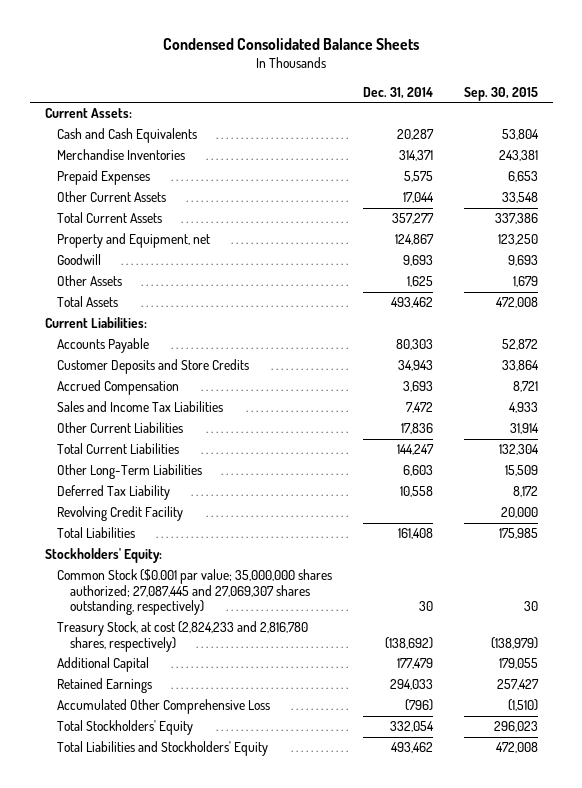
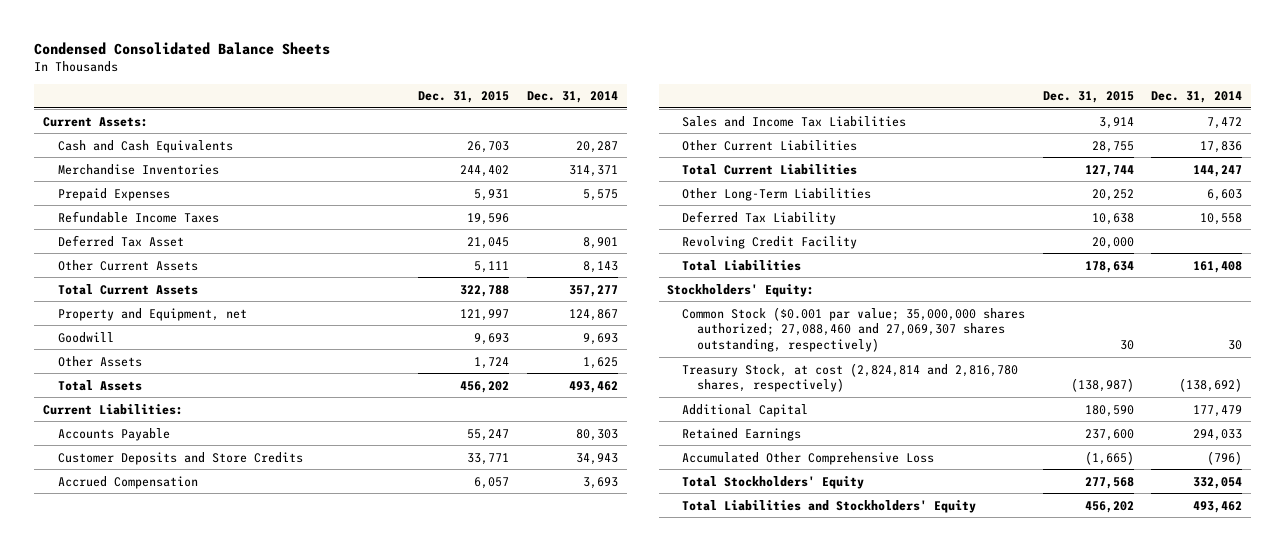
[463,87,538,102] Sep. 30, 2015 -> none
none -> [418,91,510,104] Dec. 31, 2015
none -> [57,210,219,223] Refundable Income Taxes
none -> [57,234,184,247] Deferred Tax Asset
[402,192,434,204] 17,044 -> [582,260,618,273] 8,143
[57,569,333,616] Common Stock ($0.001 par value; 35,000,000 shares authorized; 27,087,445 and 27,069,307 shares outstanding, respectively) -> [682,306,1026,352] Common Stock ($0.001 par value; 35,000,000 shares authorized; 27,088,460 and 27,069,307 shares outstanding, respectively)
[57,621,309,652] Treasury Stock, at cost (2,824,233 and 2,816,780 shares, respectively) -> [682,362,1019,393] Treasury Stock, at cost (2,824,814 and 2,816,780 shares, respectively)

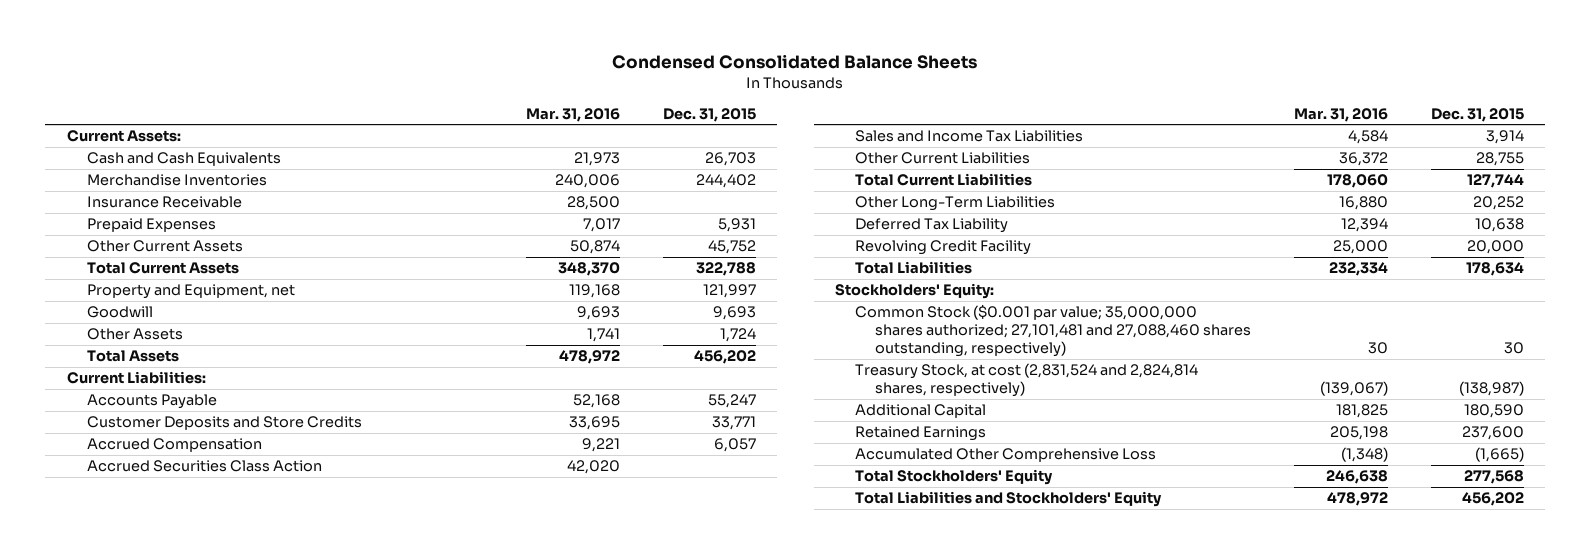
[526,91,618,104] Dec. 31, 2014 -> none
none -> [525,107,620,122] Mar. 31, 2016
none -> [86,196,242,209] Insurance Receivable
[57,210,219,223] Refundable Income Taxes -> none
[57,234,184,247] Deferred Tax Asset -> none
[474,260,510,273] 5,111 -> [707,240,756,255] 45,752
none -> [86,460,322,473] Accrued Securities Class Action
[682,306,1026,352] Common Stock ($0.001 par value; 35,000,000 shares authorized; 27,088,460 and 27,069,307 shares outstanding, respectively) -> [855,305,1252,358] Common Stock ($0.001 par value; 35,000,000 shares authorized; 27,101,481 and 27,088,460 shares outstanding, respectively)
[682,362,1019,393] Treasury Stock, at cost (2,824,814 and 2,816,780 shares, respectively) -> [855,363,1199,398] Treasury Stock, at cost (2,831,524 and 2,824,814 shares, respectively)

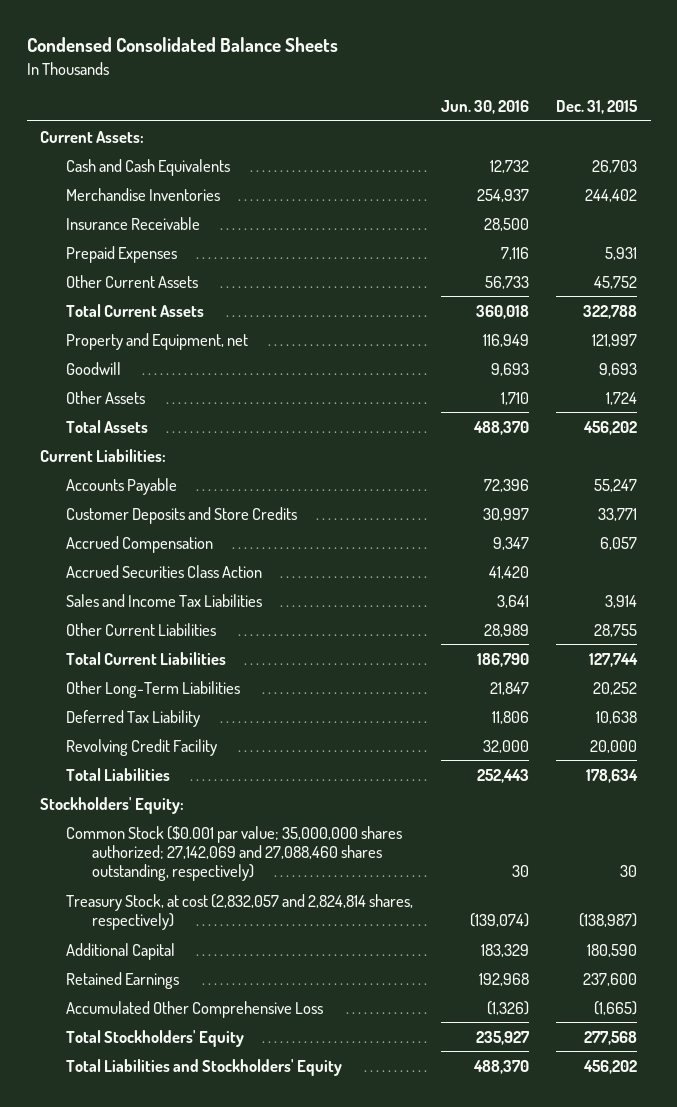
[525,107,620,122] Mar. 31, 2016 -> none
none -> [440,100,529,115] Jun. 30, 2016
[855,305,1252,358] Common Stock ($0.001 par value; 35,000,000 shares authorized; 27,101,481 and 27,088,460 shares outstanding, respectively) -> [66,825,403,882] Common Stock ($0.001 par value; 35,000,000 shares authorized; 27,142,069 and 27,088,460 shares outstanding, respectively)
[855,363,1199,398] Treasury Stock, at cost (2,831,524 and 2,824,814 shares, respectively) -> [66,893,414,931] Treasury Stock, at cost (2,832,057 and 2,824,814 shares, respectively)

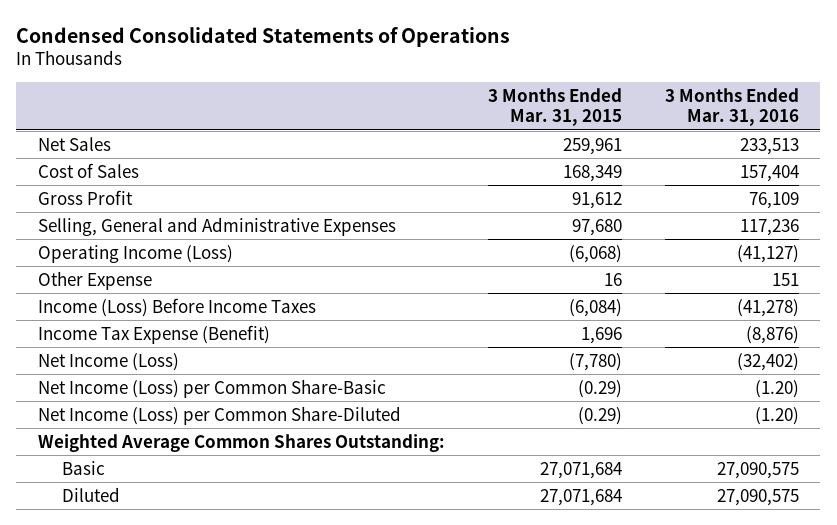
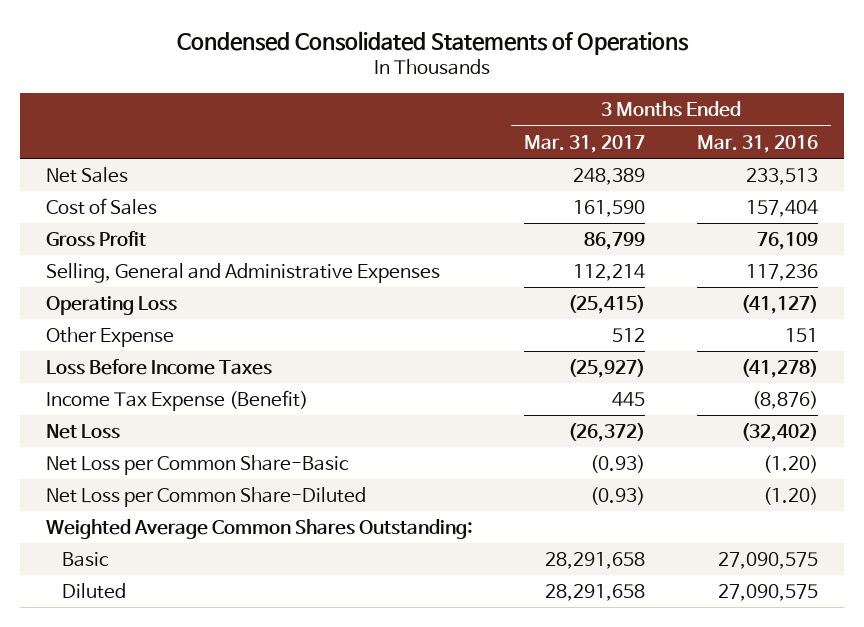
[487,87,622,127] 3 Months Ended Mar. 31, 2015 -> none
none -> [524,134,646,153] Mar. 31, 2017
[37,244,233,263] Operating Income (Loss) -> [45,295,177,315] Operating Loss
[37,297,316,317] Income (Loss) Before Income Taxes -> [45,358,272,375] Loss Before Income Taxes
[37,352,179,371] Net Income (Loss) -> [45,423,120,439] Net Loss
[37,378,386,398] Net Income (Loss) per Common Share-Basic -> [45,454,349,475] Net Loss per Common Share-Basic
[37,405,401,425] Net Income (Loss) per Common Share-Diluted -> [45,486,366,507] Net Loss per Common Share-Diluted

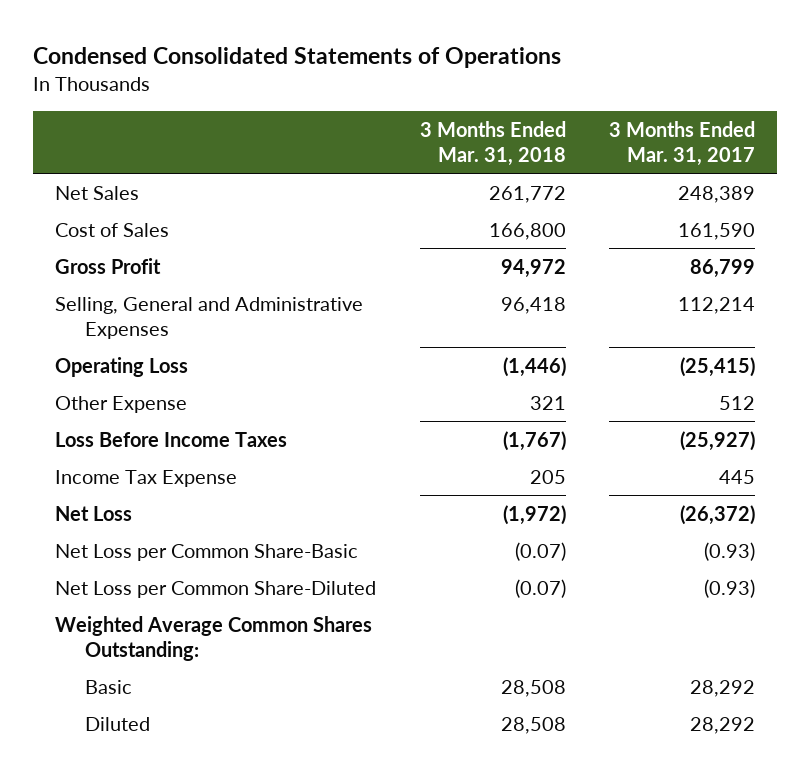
[697,134,819,153] Mar. 31, 2016 -> none
none -> [419,120,566,166] 3 Months Ended Mar. 31, 2018
[45,389,308,411] Income Tax Expense (Benefit) -> [54,469,237,487] Income Tax Expense
[545,551,646,569] 28,291,658 -> [690,679,756,697] 28,292
[545,583,646,601] 28,291,658 -> [690,716,756,734] 28,292

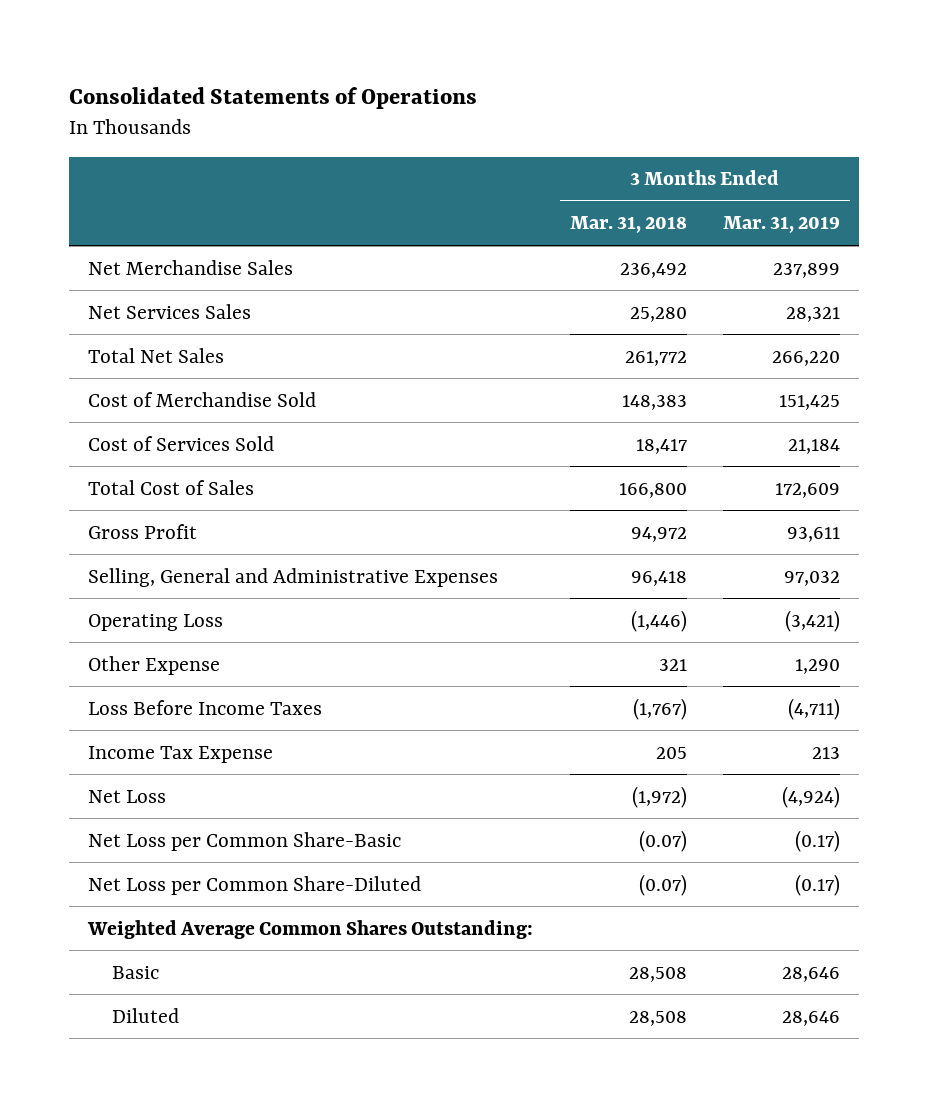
[32,47,561,69] Condensed Consolidated Statements of Operations -> [69,87,478,110] Consolidated Statements of Operations
[609,120,756,166] 3 Months Ended Mar. 31, 2017 -> none
none -> [723,216,841,234] Mar. 31, 2019
none -> [87,259,293,275] Net Merchandise Sales
none -> [87,303,251,319] Net Services Sales
[54,185,139,200] Net Sales -> [87,347,224,363] Total Net Sales
none -> [87,391,316,407] Cost of Merchandise Sold
none -> [87,435,274,451] Cost of Services Sold
[54,222,169,237] Cost of Sales -> [87,479,254,495] Total Cost of Sales

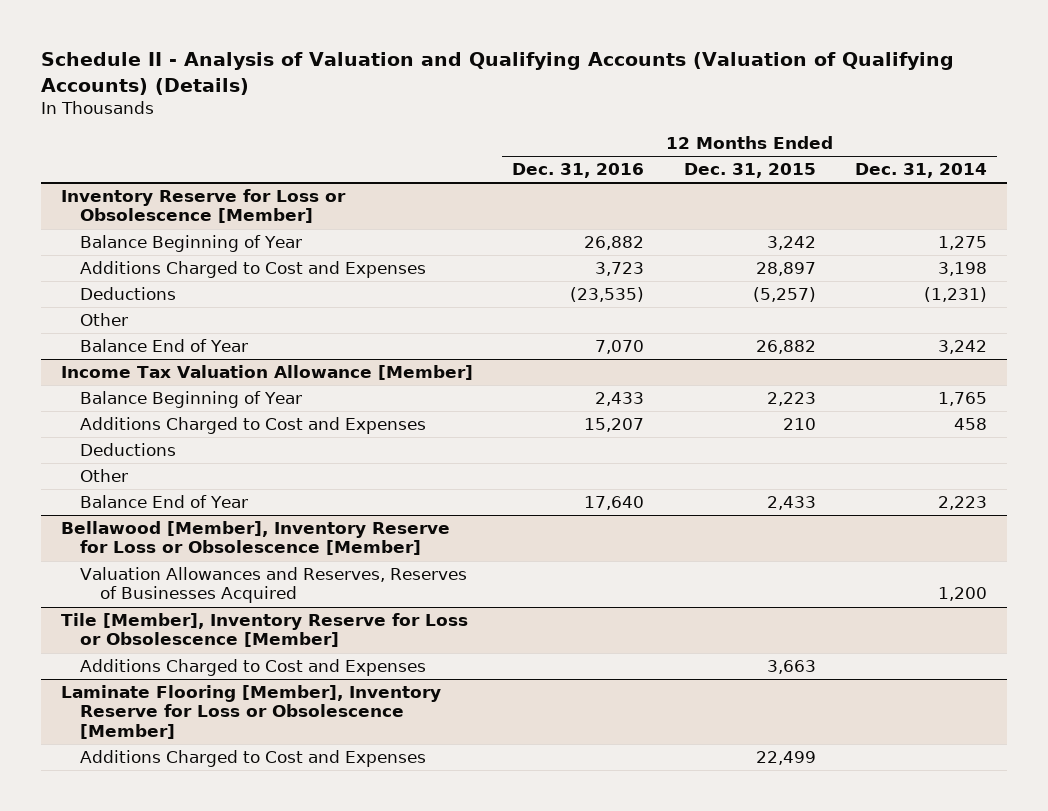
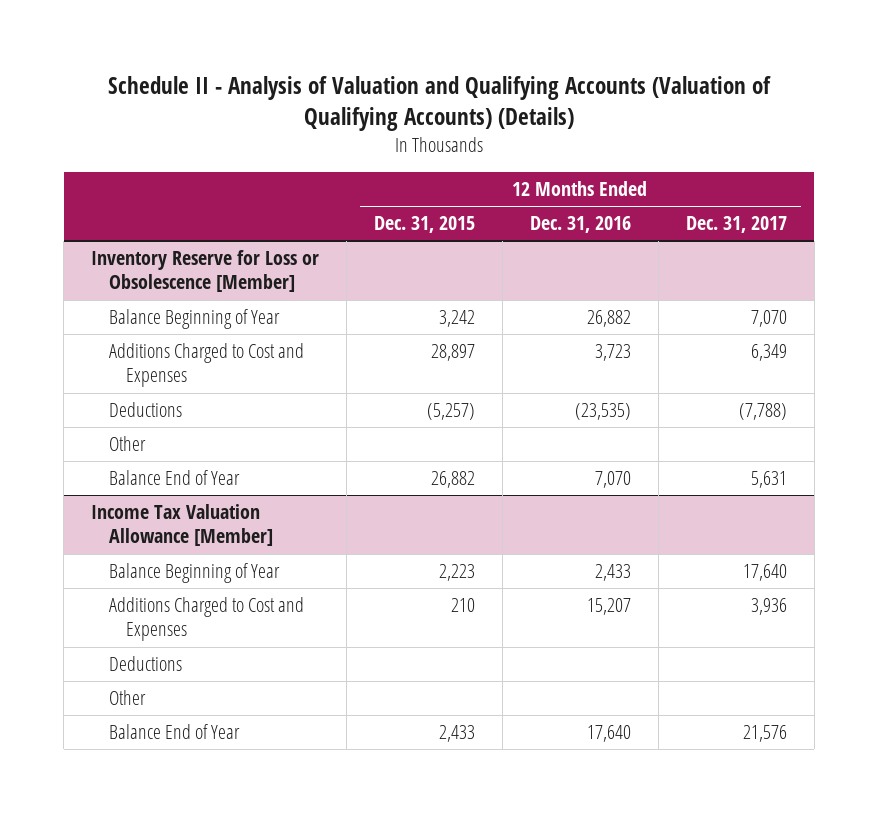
[855,163,988,179] Dec. 31, 2014 -> none
none -> [685,216,787,234] Dec. 31, 2017
[60,521,450,556] Bellawood [Member], Inventory Reserve for Loss or Obsolescence [Member] -> none
[80,567,468,604] Valuation Allowances and Reserves, Reserves of Businesses Acquired -> none
[60,613,468,648] Tile [Member], Inventory Reserve for Loss or Obsolescence [Member] -> none
[80,659,427,677] Additions Charged to Cost and Expenses -> none
[60,685,441,739] Laminate Flooring [Member], Inventory Reserve for Loss or Obsolescence [Member] -> none
[80,750,427,768] Additions Charged to Cost and Expenses -> none

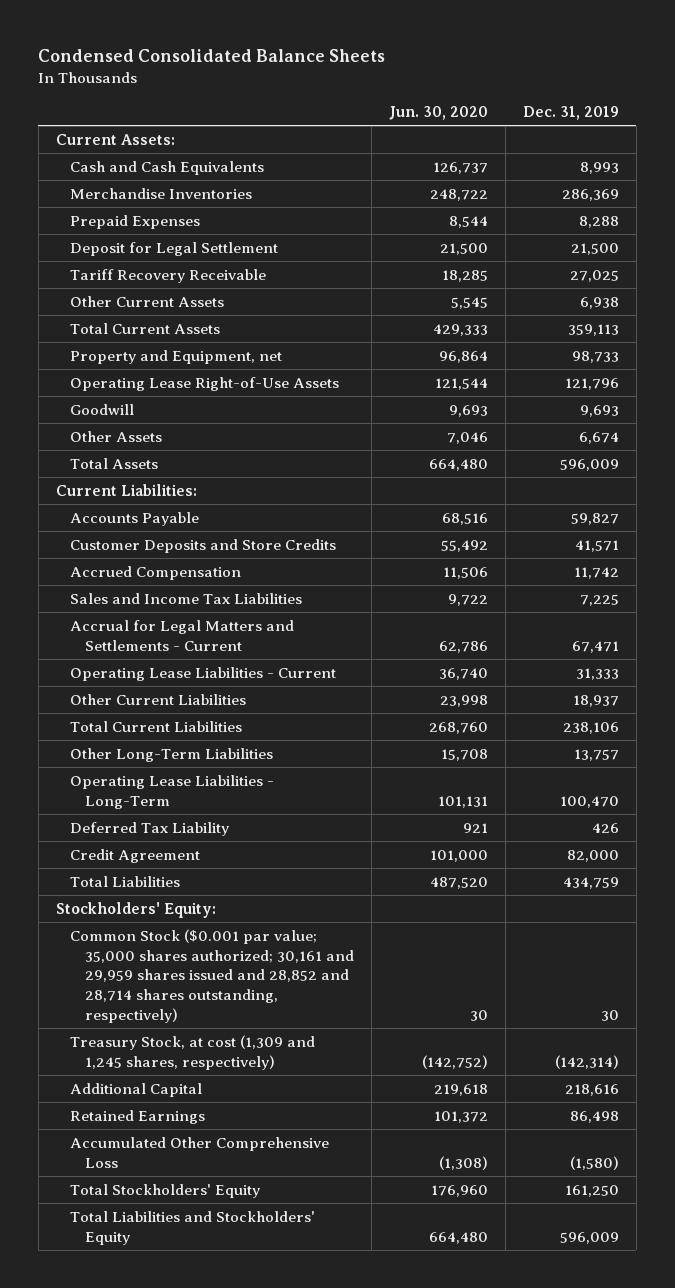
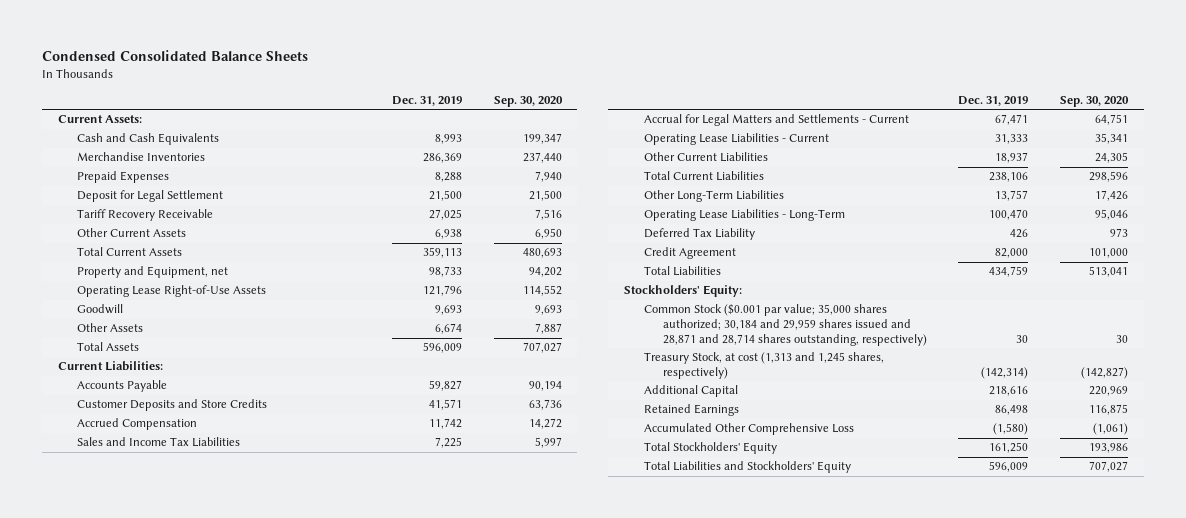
[388,105,488,120] Jun. 30, 2020 -> none
none -> [493,95,563,107] Sep. 30, 2020
[70,928,354,1023] Common Stock ($0.001 par value; 35,000 shares authorized; 30,161 and 29,959 shares issued and 28,852 and 28,714 shares outstanding, respectively) -> [643,304,927,347] Common Stock ($0.001 par value; 35,000 shares authorized; 30,184 and 29,959 shares issued and 28,871 and 28,714 shares outstanding, respectively)
[70,1034,316,1070] Treasury Stock, at cost (1,309 and 1,245 shares, respectively) -> [643,352,884,380] Treasury Stock, at cost (1,313 and 1,245 shares, respectively)

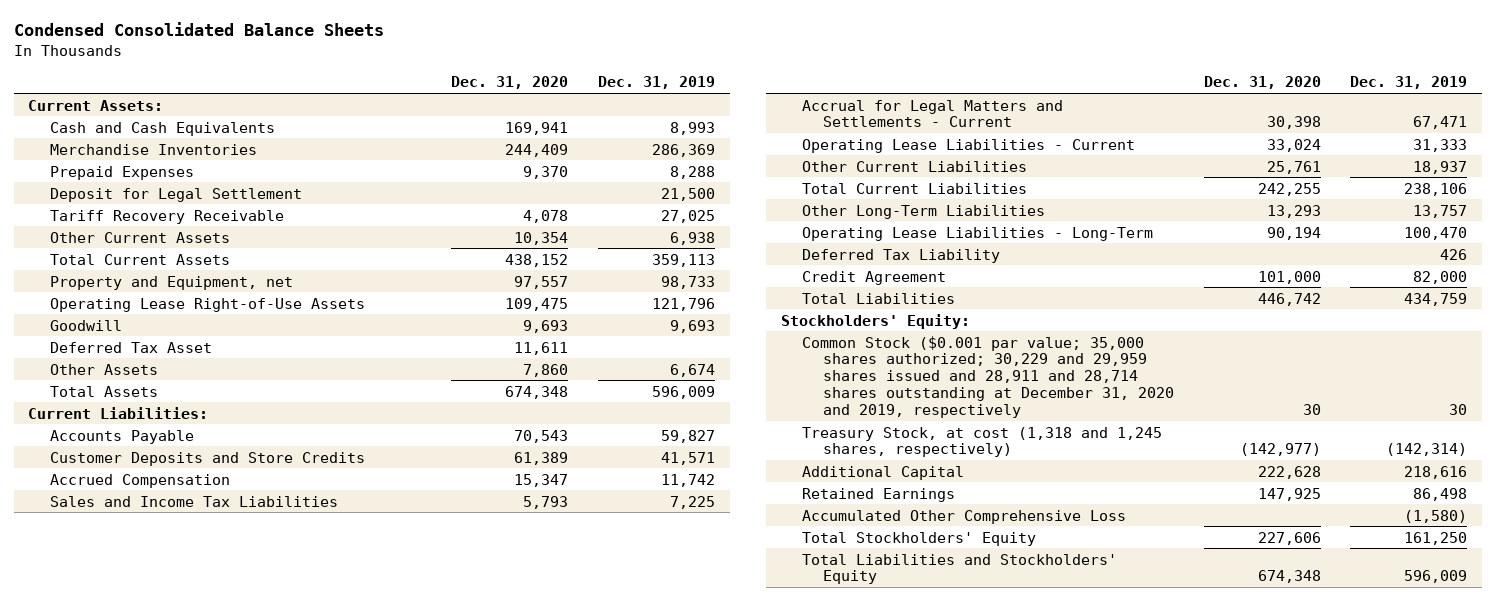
[493,95,563,107] Sep. 30, 2020 -> none
none -> [451,76,569,90] Dec. 31, 2020
none -> [49,341,212,353] Deferred Tax Asset
[643,304,927,347] Common Stock ($0.001 par value; 35,000 shares authorized; 30,184 and 29,959 shares issued and 28,871 and 28,714 shares outstanding, respectively) -> [802,335,1175,418] Common Stock ($0.001 par value; 35,000 shares authorized; 30,229 and 29,959 shares issued and 28,911 and 28,714 shares outstanding at December 31, 2020 and 2019, respectively
[643,352,884,380] Treasury Stock, at cost (1,313 and 1,245 shares, respectively) -> [802,426,1163,458] Treasury Stock, at cost (1,318 and 1,245 shares, respectively)

